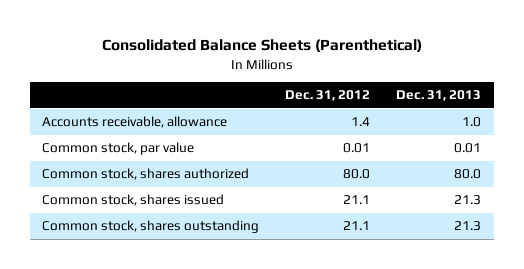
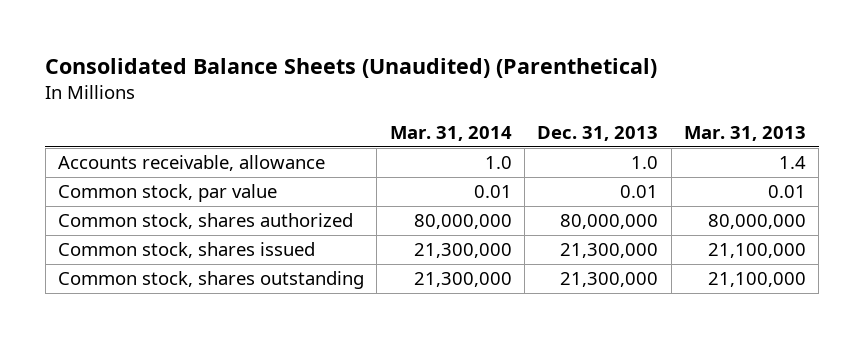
[101,39,422,53] Consolidated Balance Sheets (Parenthetical) -> [45,58,658,79] Consolidated Balance Sheets (Unaudited) (Parenthetical)
[285,90,371,102] Dec. 31, 2012 -> none
none -> [389,125,512,141] Mar. 31, 2014
none -> [683,125,806,141] Mar. 31, 2013
[454,169,482,180] 80.0 -> [560,213,659,229] 80,000,000
[454,195,482,206] 21.3 -> [560,242,659,258] 21,300,000
[454,221,482,232] 21.3 -> [560,271,659,287] 21,300,000

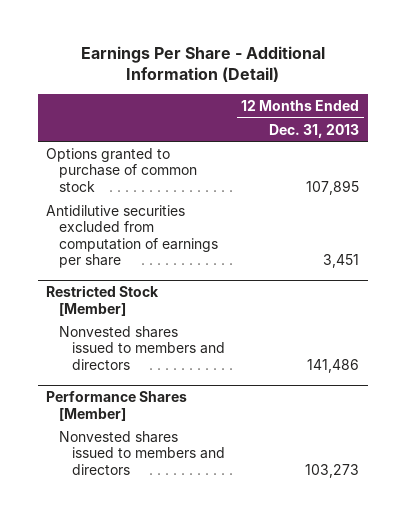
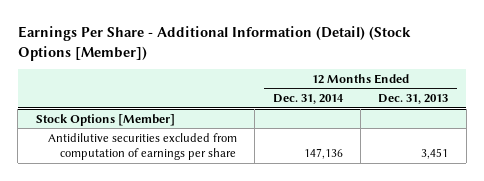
[80,45,325,83] Earnings Per Share - Additional Information (Detail) -> [17,26,411,61] Earnings Per Share - Additional Information (Detail) (Stock Options [Member])
none -> [272,94,344,105] Dec. 31, 2014
[45,147,197,192] Options granted to purchase of common stock -> none
none -> [35,113,175,126] Stock Options [Member]
[45,285,159,316] Restricted Stock [Member] -> none
[58,325,225,370] Nonvested shares issued to members and directors -> none
[45,391,187,421] Performance Shares [Member] -> none
[58,430,225,475] Nonvested shares issued to members and directors -> none

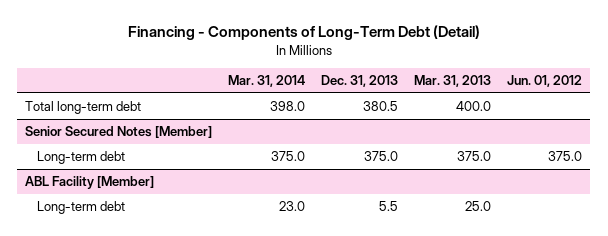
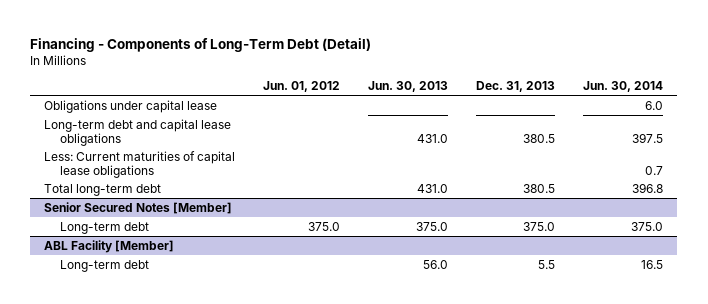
[228,74,306,87] Mar. 31, 2014 -> none
[414,74,492,87] Mar. 31, 2013 -> none
none -> [368,81,449,93] Jun. 30, 2013
none -> [583,81,664,93] Jun. 30, 2014
none -> [44,99,218,113] Obligations under capital lease
none -> [44,118,232,146] Long-term debt and capital lease obligations
none -> [44,150,236,178] Less: Current maturities of capital lease obligations

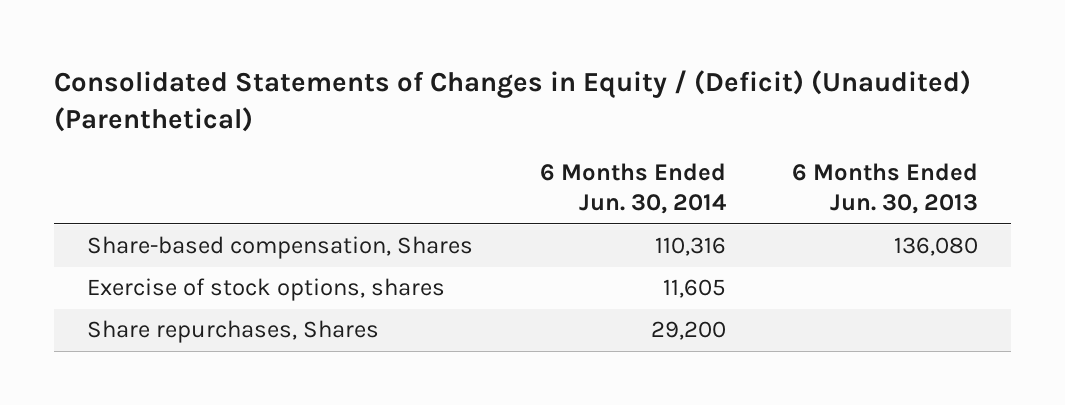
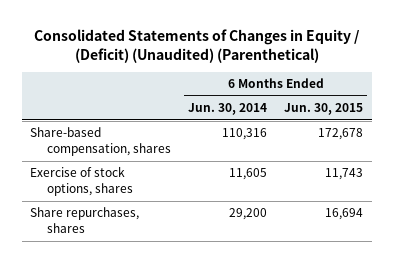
[791,163,978,215] 6 Months Ended Jun. 30, 2013 -> none
none -> [284,103,364,116] Jun. 30, 2015
[87,236,474,260] Share-based compensation, Shares -> [30,127,172,157] Share-based compensation, shares
[87,320,380,344] Share repurchases, Shares -> [30,207,140,234] Share repurchases, shares

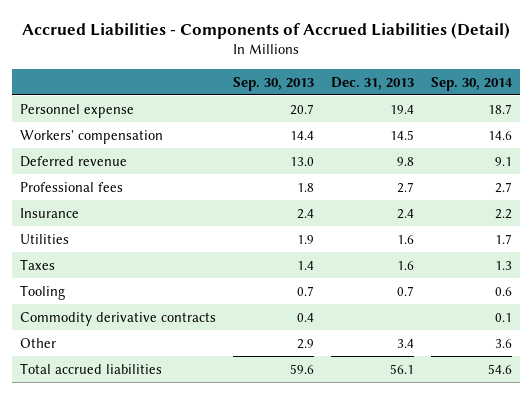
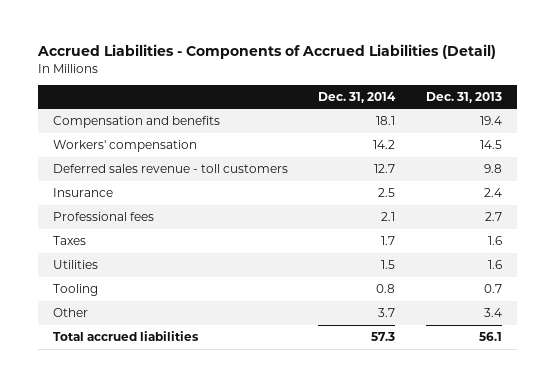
[232,76,314,91] Sep. 30, 2013 -> none
[430,76,513,91] Sep. 30, 2014 -> none
none -> [318,91,397,103] Dec. 31, 2014
[20,103,135,118] Personnel expense -> [52,116,220,129] Compensation and benefits
[20,155,128,167] Deferred revenue -> none
none -> [52,164,288,174] Deferred sales revenue - toll customers
[20,181,124,192] Professional fees -> [52,212,154,222] Professional fees
[20,233,70,244] Utilities -> [52,260,98,270] Utilities
[20,311,217,326] Commodity derivative contracts -> none

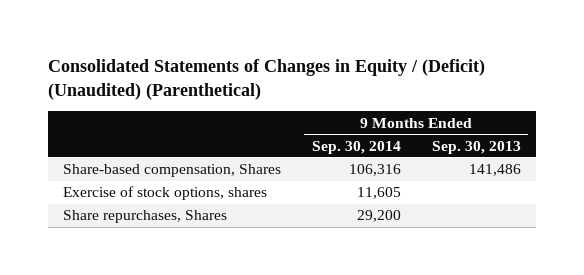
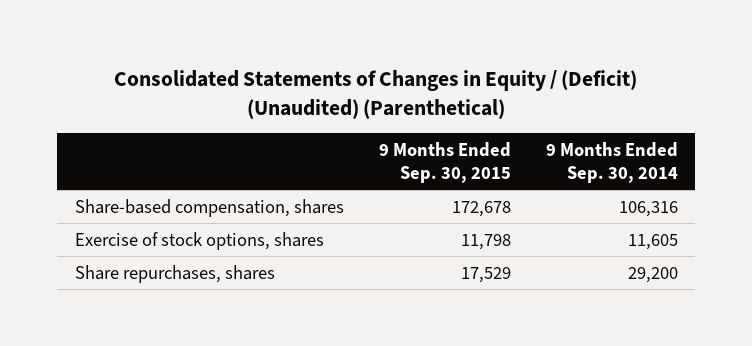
[431,140,521,154] Sep. 30, 2013 -> none
none -> [378,141,511,183] 9 Months Ended Sep. 30, 2015
[62,164,281,178] Share-based compensation, Shares -> [74,198,344,217] Share-based compensation, shares
[62,210,227,224] Share repurchases, Shares -> [74,264,275,283] Share repurchases, shares

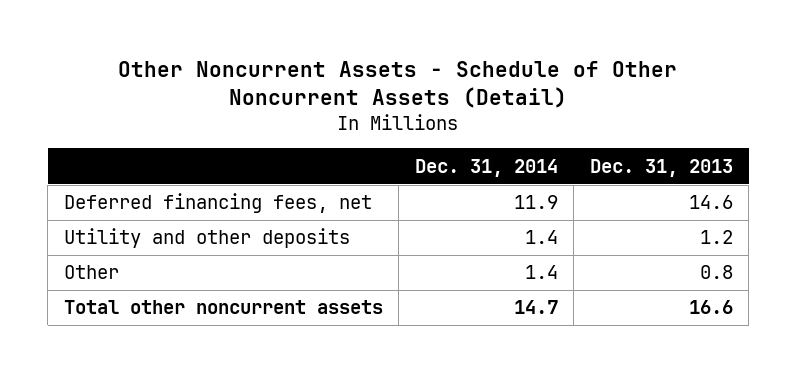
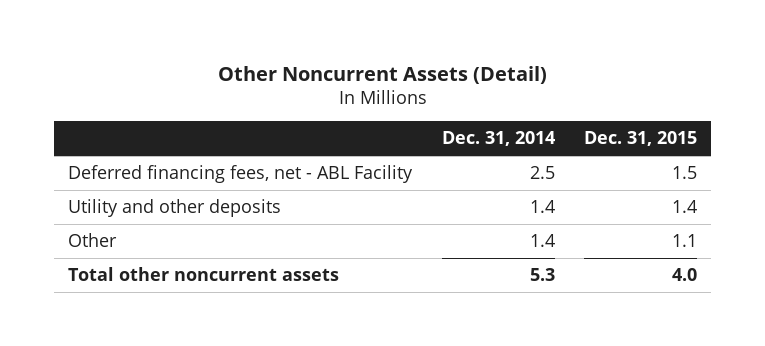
[118,60,678,109] Other Noncurrent Assets - Schedule of Other Noncurrent Assets (Detail) -> [217,65,547,84] Other Noncurrent Assets (Detail)
[589,158,733,177] Dec. 31, 2013 -> none
none -> [583,131,697,147] Dec. 31, 2015
[63,193,372,214] Deferred financing fees, net -> [68,165,414,184] Deferred financing fees, net - ABL Facility
[513,195,558,210] 11.9 -> [529,166,555,180] 2.5
[513,300,558,315] 14.7 -> [529,268,555,282] 5.3

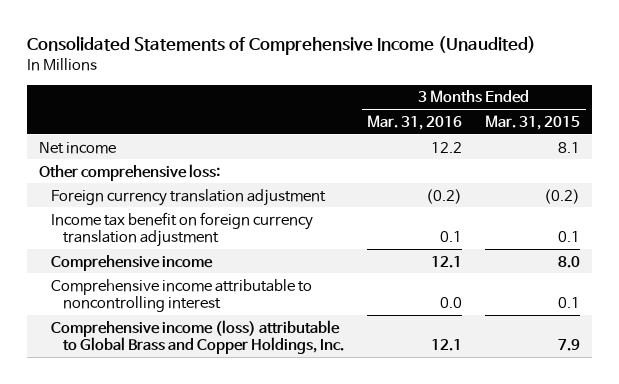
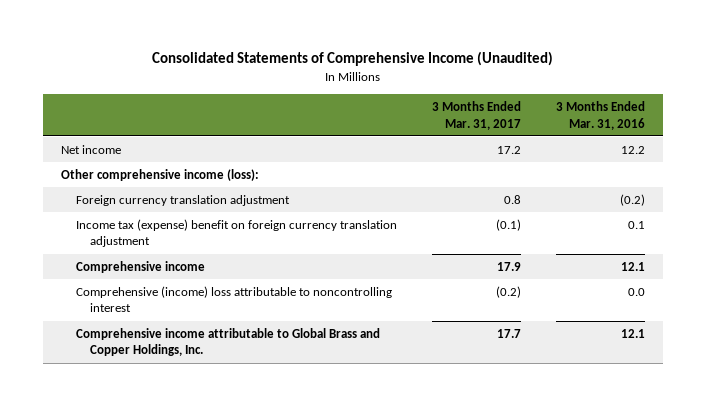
[485,114,581,130] Mar. 31, 2015 -> none
none -> [431,100,521,130] 3 Months Ended Mar. 31, 2017
[38,163,220,181] Other comprehensive loss: -> [60,168,259,181] Other comprehensive income (loss):
[51,211,314,247] Income tax benefit on foreign currency translation adjustment -> [75,218,397,248] Income tax (expense) benefit on foreign currency translation adjustment
[51,278,313,312] Comprehensive income attributable to noncontrolling interest -> [75,285,392,313] Comprehensive (income) loss attributable to noncontrolling interest
[51,319,345,354] Comprehensive income (loss) attributable to Global Brass and Copper Holdings, Inc. -> [75,327,380,357] Comprehensive income attributable to Global Brass and Copper Holdings, Inc.

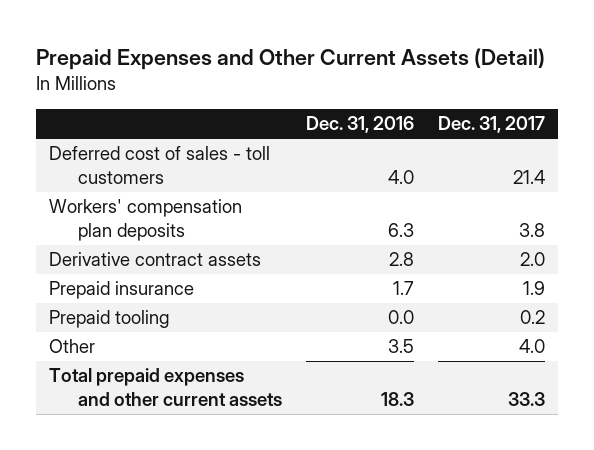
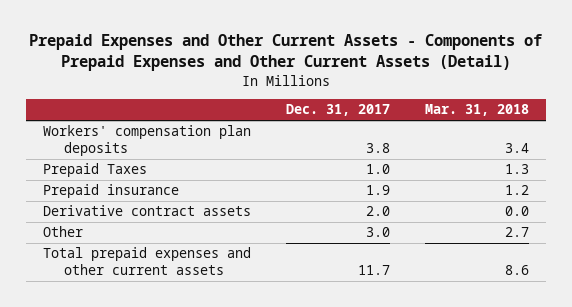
[36,48,546,71] Prepaid Expenses and Other Current Assets (Detail) -> [28,34,542,72] Prepaid Expenses and Other Current Assets - Components of Prepaid Expenses and Other Current Assets (Detail)
[305,116,414,134] Dec. 31, 2016 -> none
none -> [424,104,529,117] Mar. 31, 2018
[48,146,270,184] Deferred cost of sales - toll customers -> none
none -> [43,163,148,178] Prepaid Taxes
[48,310,169,329] Prepaid tooling -> none
[48,252,261,267] Derivative contract assets -> [43,205,252,217] Derivative contract assets
[519,339,546,354] 4.0 -> [365,227,390,238] 3.0
[508,391,546,406] 33.3 -> [357,265,390,276] 11.7

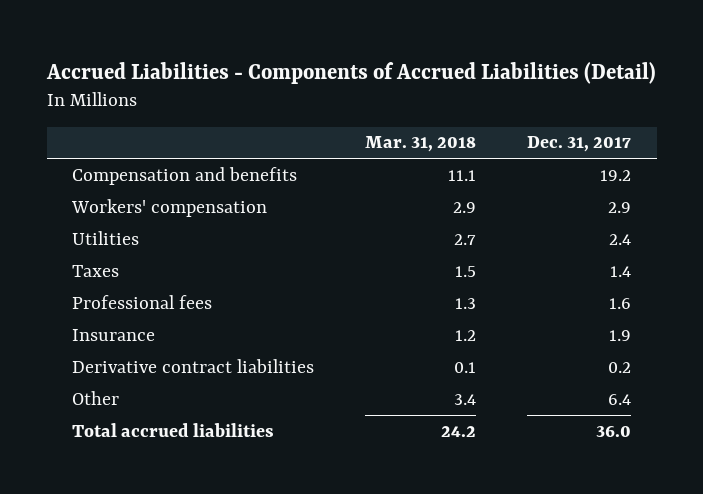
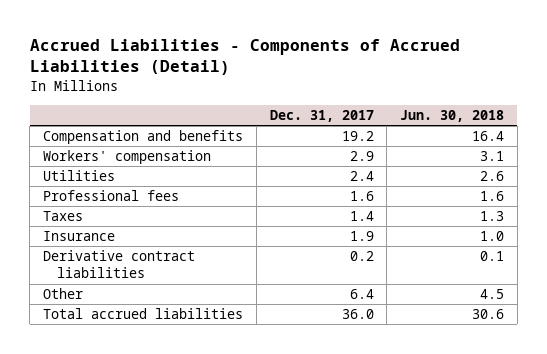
[365,136,477,153] Mar. 31, 2018 -> none
none -> [399,109,504,122] Jun. 30, 2018
[72,264,120,277] Taxes -> [43,211,84,222] Taxes

